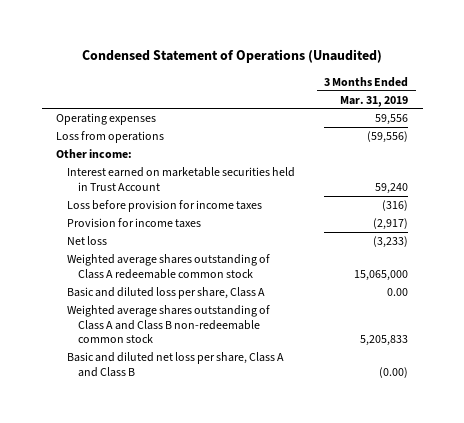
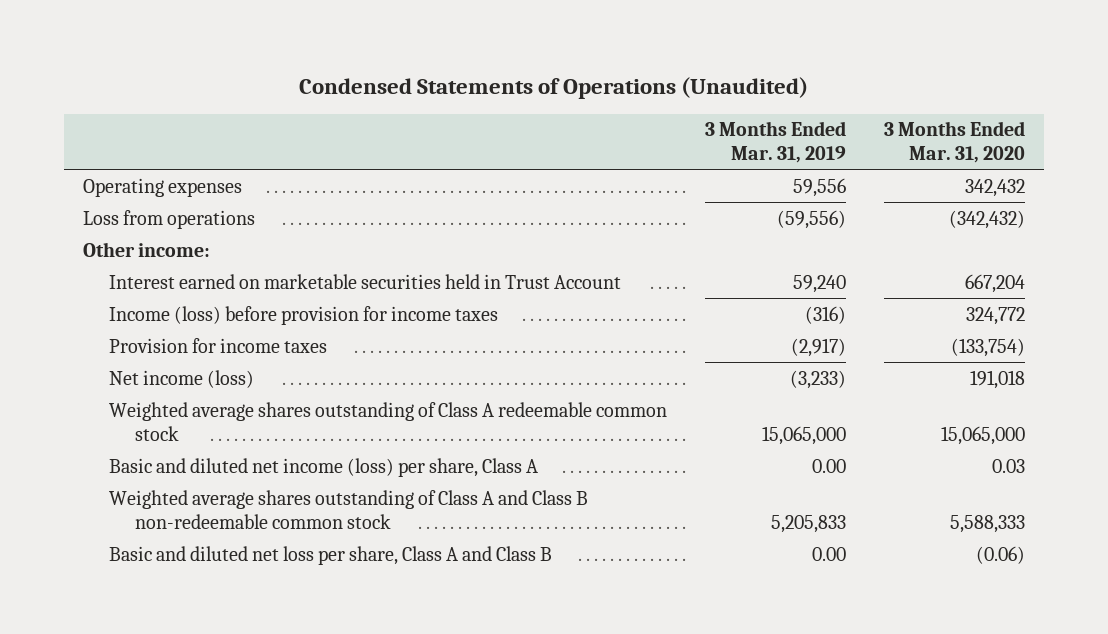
[82,49,383,64] Condensed Statement of Operations (Unaudited) -> [298,77,808,100] Condensed Statements of Operations (Unaudited)
none -> [884,121,1026,164] 3 Months Ended Mar. 31, 2020
[66,199,262,212] Loss before provision for income taxes -> [108,305,498,325] Income (loss) before provision for income taxes
[66,235,107,245] Net loss -> [108,369,254,388] Net income (loss)
[66,286,265,299] Basic and diluted loss per share, Class A -> [108,457,538,477] Basic and diluted net income (loss) per share, Class A
[379,366,409,378] (0.00) -> [812,546,847,561] 0.00

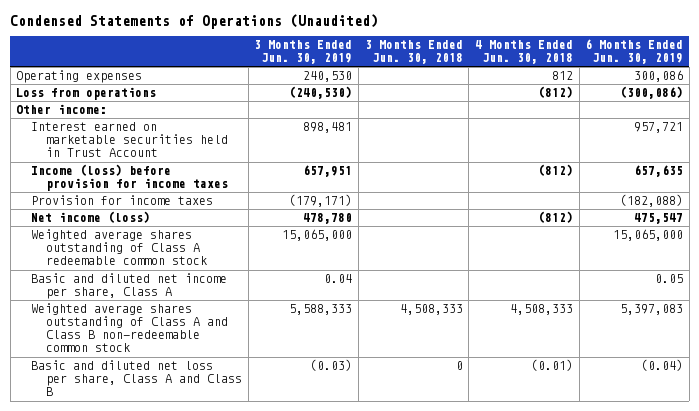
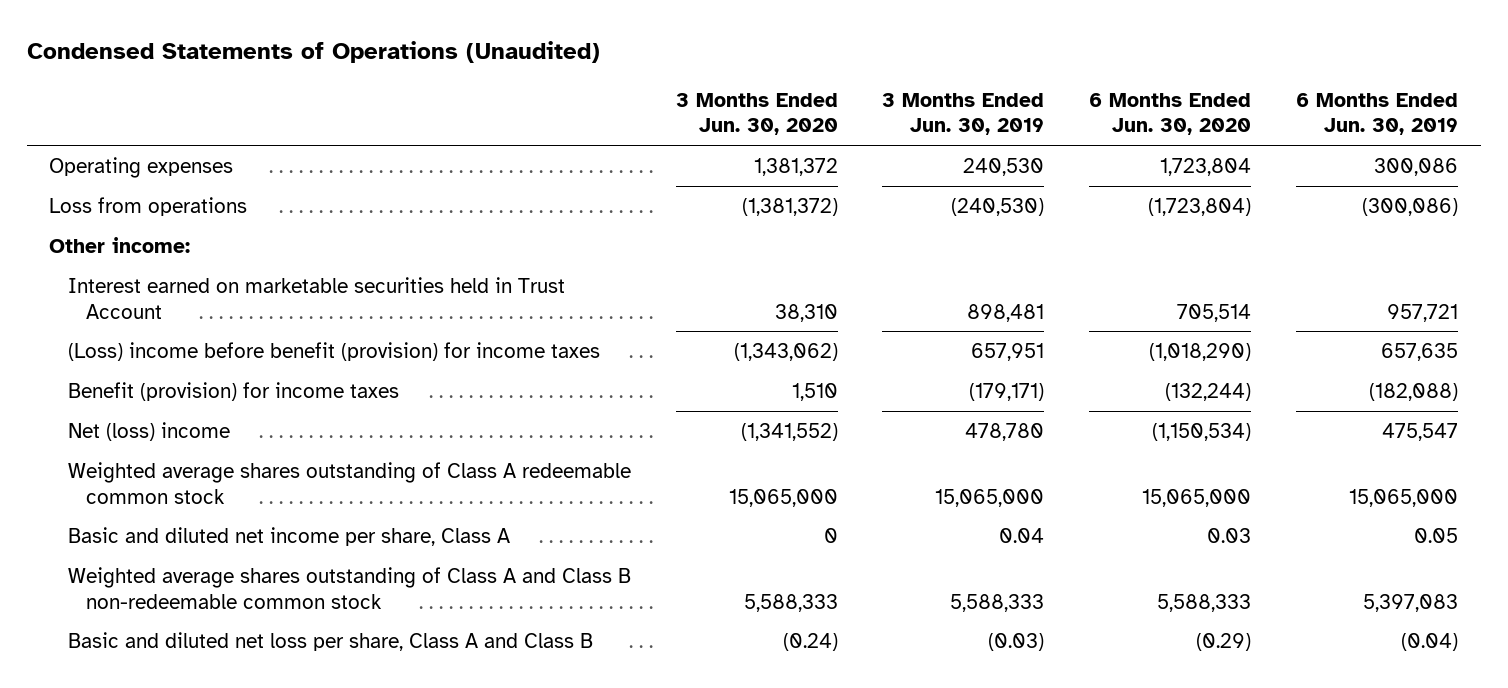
[364,40,463,65] 3 Months Ended Jun. 30, 2018 -> none
[474,40,573,65] 4 Months Ended Jun. 30, 2018 -> none
none -> [675,92,838,136] 3 Months Ended Jun. 30, 2020
none -> [1089,92,1252,136] 6 Months Ended Jun. 30, 2020
[31,164,229,192] Income (loss) before provision for income taxes -> [67,341,600,361] (Loss) income before benefit (provision) for income taxes
[31,195,214,206] Provision for income taxes -> [67,381,399,401] Benefit (provision) for income taxes
[31,211,151,224] Net income (loss) -> [67,421,230,441] Net (loss) income

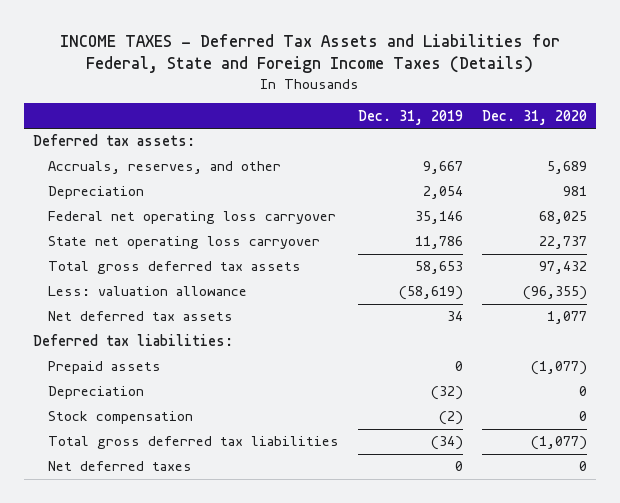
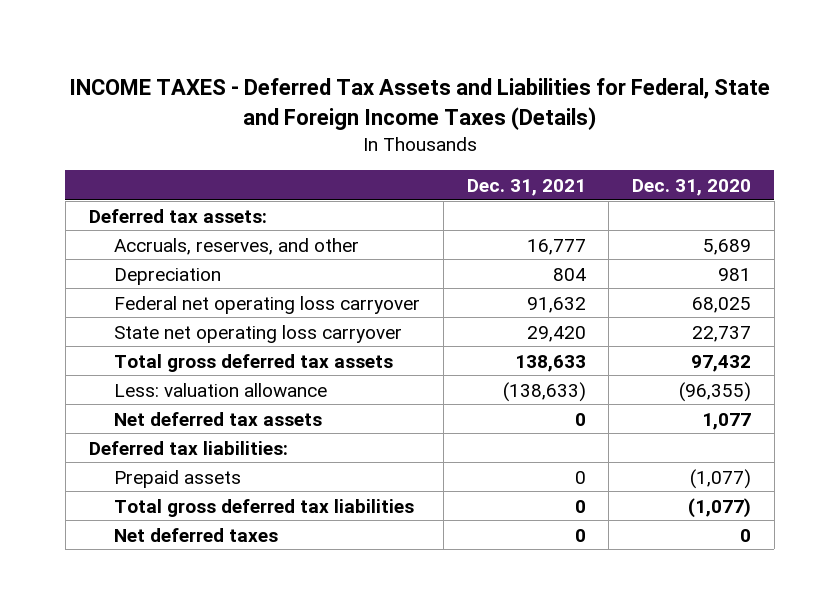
[358,109,464,125] Dec. 31, 2019 -> none
none -> [466,178,586,196] Dec. 31, 2021
[48,386,145,400] Depreciation -> none
[48,411,194,425] Stock compensation -> none

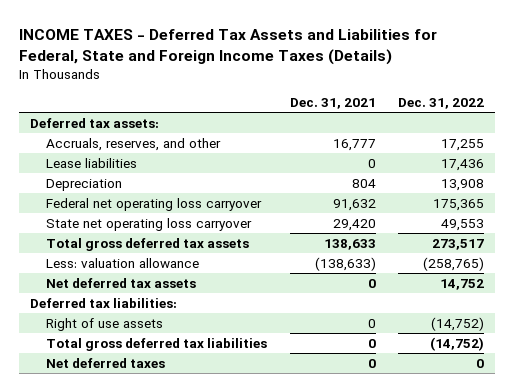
[632,178,752,196] Dec. 31, 2020 -> none
none -> [397,98,484,110] Dec. 31, 2022
none -> [46,157,138,168] Lease liabilities
[114,469,242,488] Prepaid assets -> none
none -> [46,317,164,331] Right of use assets

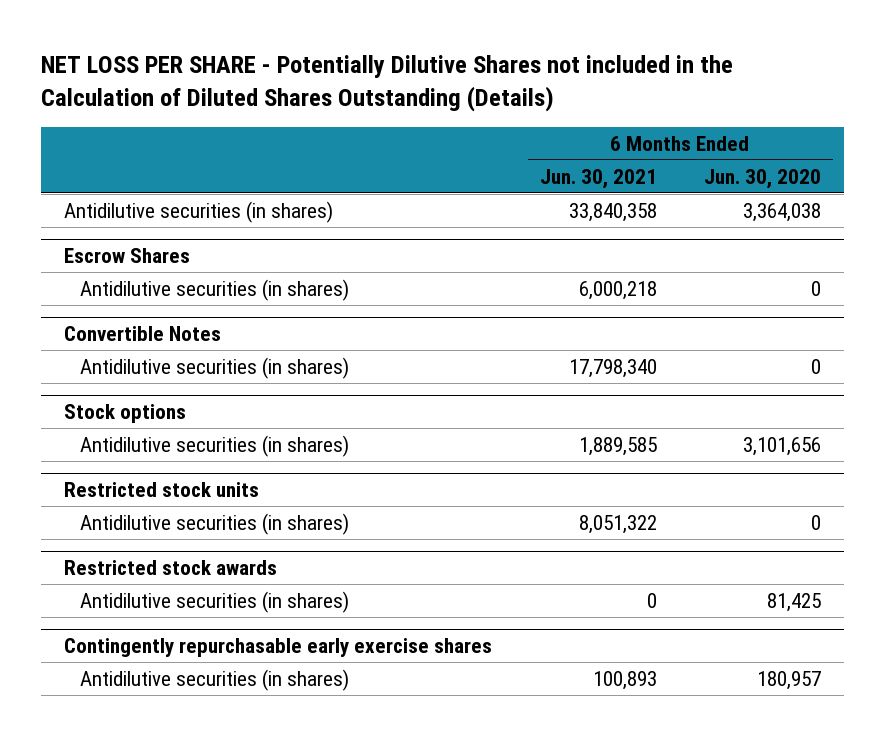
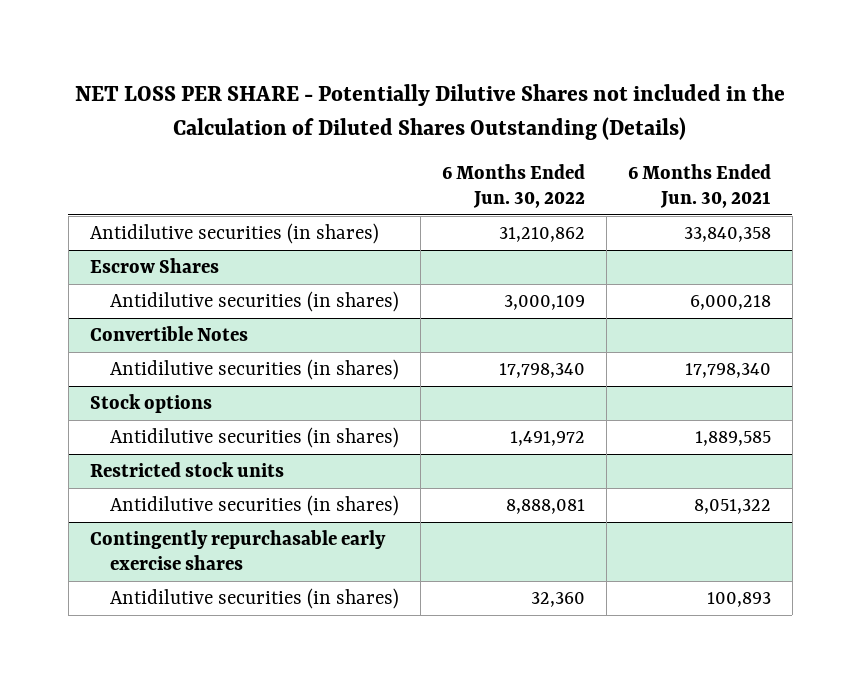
[703,168,821,189] Jun. 30, 2020 -> none
none -> [441,164,585,208] 6 Months Ended Jun. 30, 2022
[64,560,278,576] Restricted stock awards -> none
[79,590,349,613] Antidilutive securities (in shares) -> none

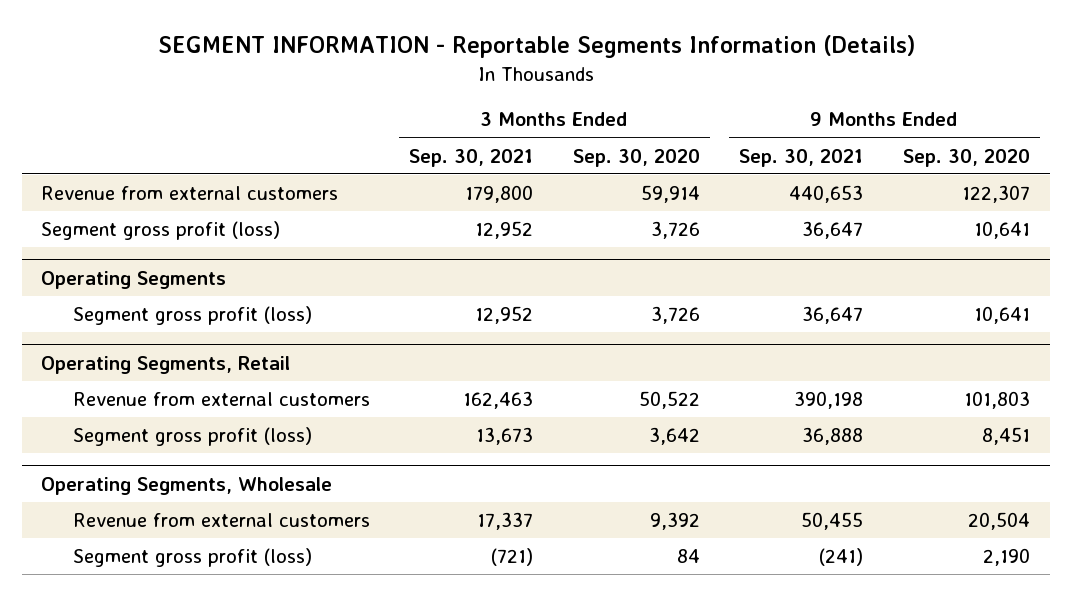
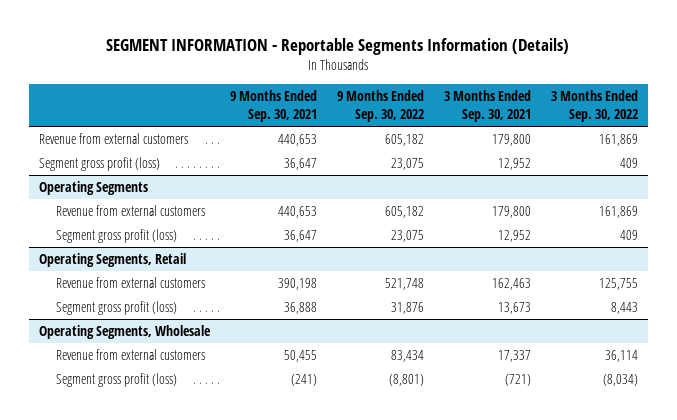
[572,148,700,167] Sep. 30, 2020 -> none
[902,148,1030,167] Sep. 30, 2020 -> none
none -> [336,90,424,123] 9 Months Ended Sep. 30, 2022
none -> [551,90,639,123] 3 Months Ended Sep. 30, 2022
none -> [55,205,205,217] Revenue from external customers

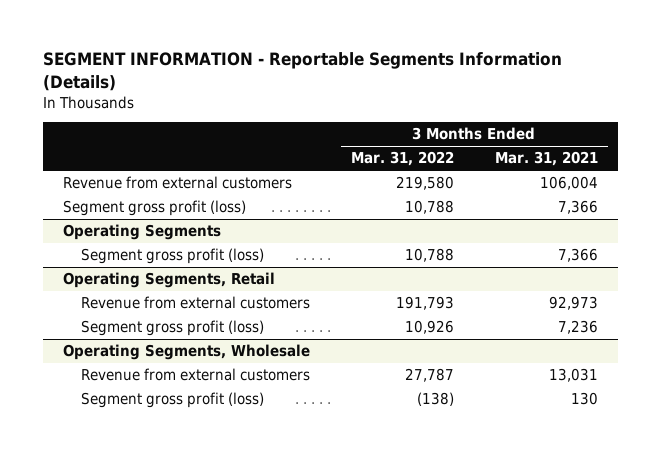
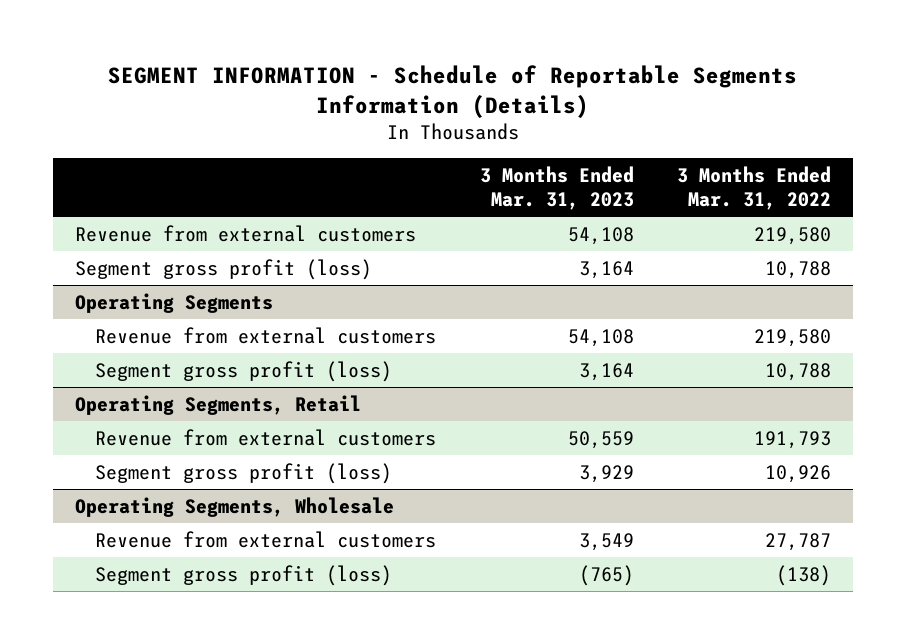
[42,52,562,91] SEGMENT INFORMATION - Reportable Segments Information (Details) -> [108,65,798,119] SEGMENT INFORMATION - Schedule of Reportable Segments Information (Details)
[494,151,598,167] Mar. 31, 2021 -> none
none -> [479,166,634,210] 3 Months Ended Mar. 31, 2023
none -> [95,326,437,344] Revenue from external customers

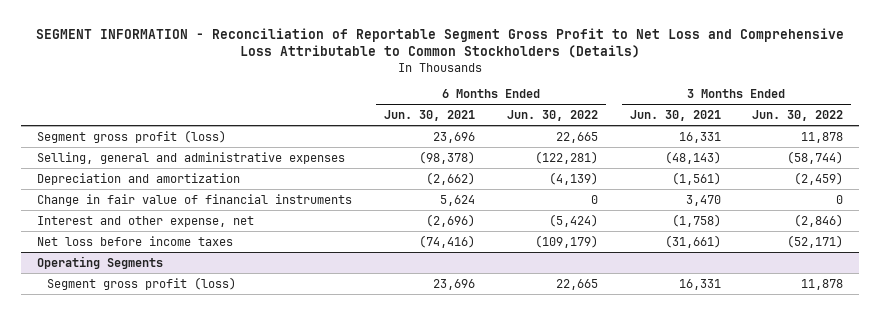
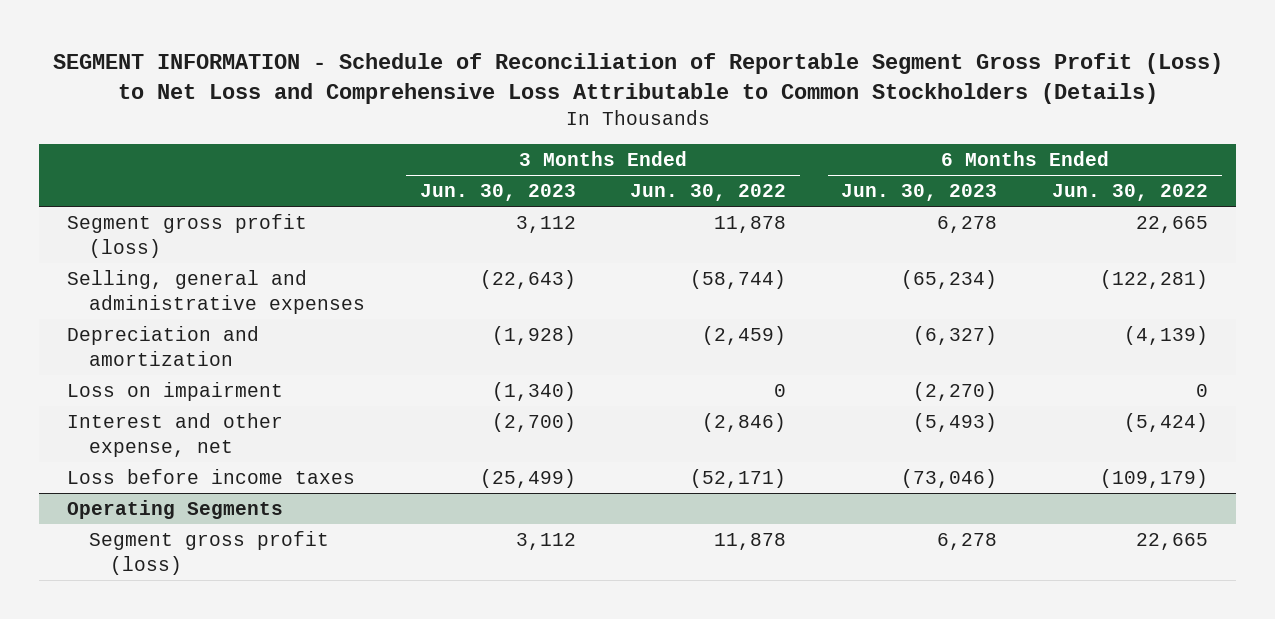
[36,27,845,59] SEGMENT INFORMATION - Reconciliation of Reportable Segment Gross Profit to Net Loss and Comprehensive Loss Attributable to Common Stockholders (Details) -> [52,53,1223,105] SEGMENT INFORMATION - Schedule of Reconciliation of Reportable Segment Gross Profit (Loss) to Net Loss and Comprehensive Loss Attributable to Common Stockholders (Details)
[383,109,475,121] Jun. 30, 2021 -> none
[629,109,721,121] Jun. 30, 2021 -> none
none -> [419,184,576,202] Jun. 30, 2023
none -> [841,184,998,202] Jun. 30, 2023
[36,193,352,206] Change in fair value of financial instruments -> none
none -> [66,381,283,401] Loss on impairment
[36,235,233,246] Net loss before income taxes -> [66,468,355,484] Loss before income taxes

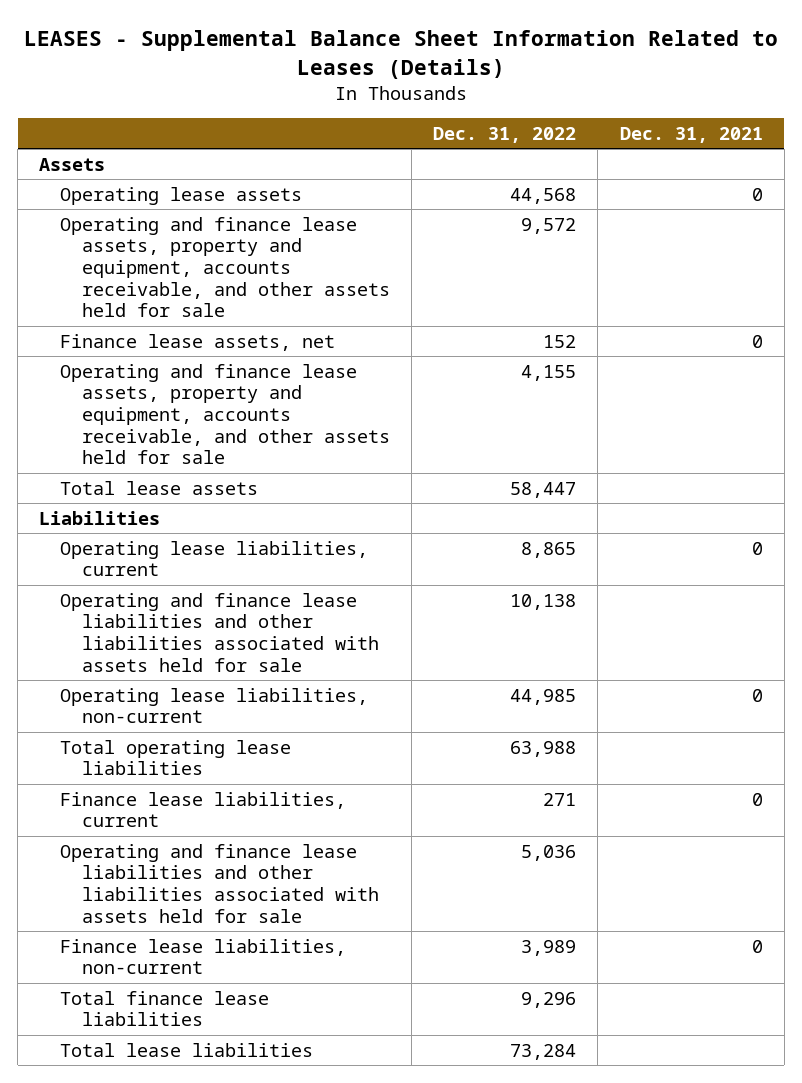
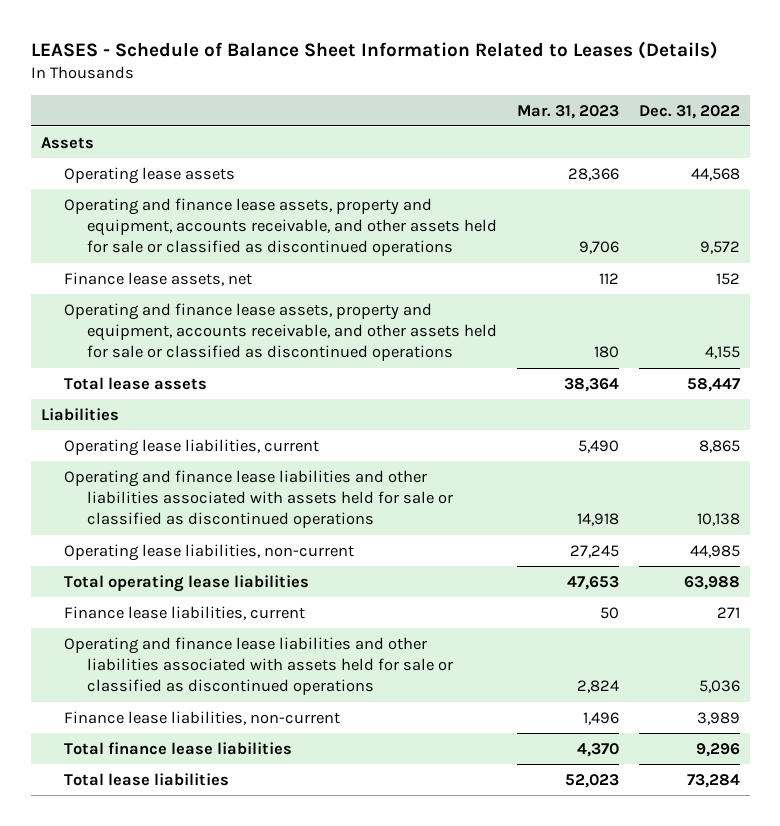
[23,30,778,79] LEASES - Supplemental Balance Sheet Information Related to Leases (Details) -> [30,41,718,60] LEASES - Schedule of Balance Sheet Information Related to Leases (Details)
[619,126,763,143] Dec. 31, 2021 -> none
none -> [516,104,619,119] Mar. 31, 2023
[60,216,390,318] Operating and finance lease assets, property and equipment, accounts receivable, and other assets held for sale -> [63,197,497,257] Operating and finance lease assets, property and equipment, accounts receivable, and other assets held for sale or classified as discontinued operations
[60,363,390,465] Operating and finance lease assets, property and equipment, accounts receivable, and other assets held for sale -> [63,302,497,362] Operating and finance lease assets, property and equipment, accounts receivable, and other assets held for sale or classified as discontinued operations
[60,592,379,672] Operating and finance lease liabilities and other liabilities associated with assets held for sale -> [63,469,453,529] Operating and finance lease liabilities and other liabilities associated with assets held for sale or classified as discontinued operations
[60,843,379,923] Operating and finance lease liabilities and other liabilities associated with assets held for sale -> [63,636,453,696] Operating and finance lease liabilities and other liabilities associated with assets held for sale or classified as discontinued operations

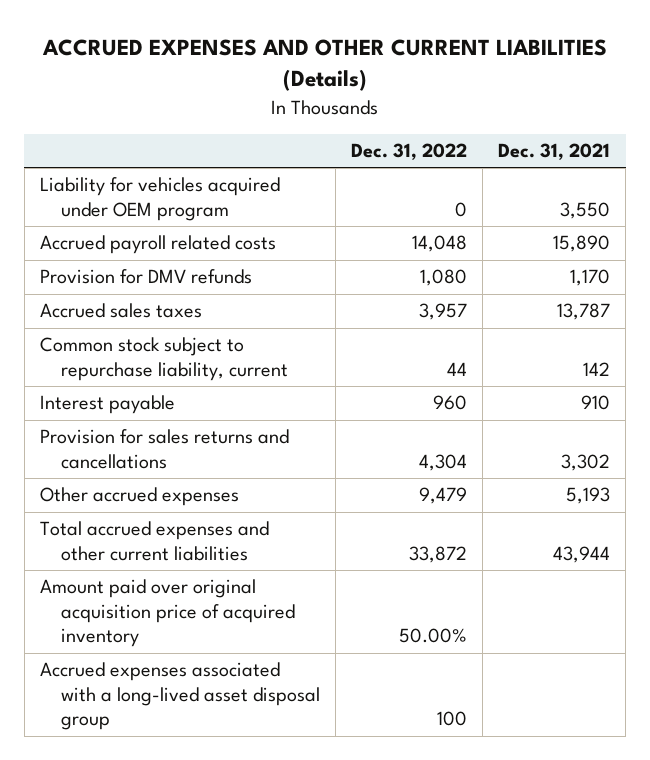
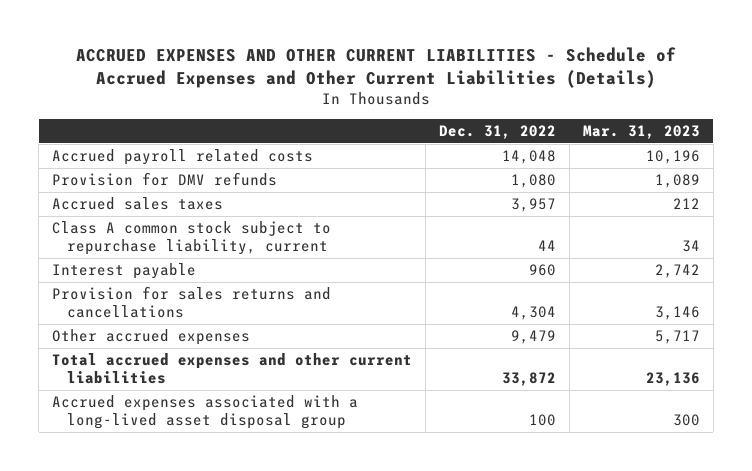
[41,39,607,92] ACCRUED EXPENSES AND OTHER CURRENT LIABILITIES (Details) -> [75,47,676,89] ACCRUED EXPENSES AND OTHER CURRENT LIABILITIES - Schedule of Accrued Expenses and Other Current Liabilities (Details)
[498,143,611,161] Dec. 31, 2021 -> none
none -> [582,125,700,140] Mar. 31, 2023
[39,177,280,221] Liability for vehicles acquired under OEM program -> none
[39,337,289,381] Common stock subject to repurchase liability, current -> [51,221,331,256] Class A common stock subject to repurchase liability, current
[39,579,296,648] Amount paid over original acquisition price of acquired inventory -> none

